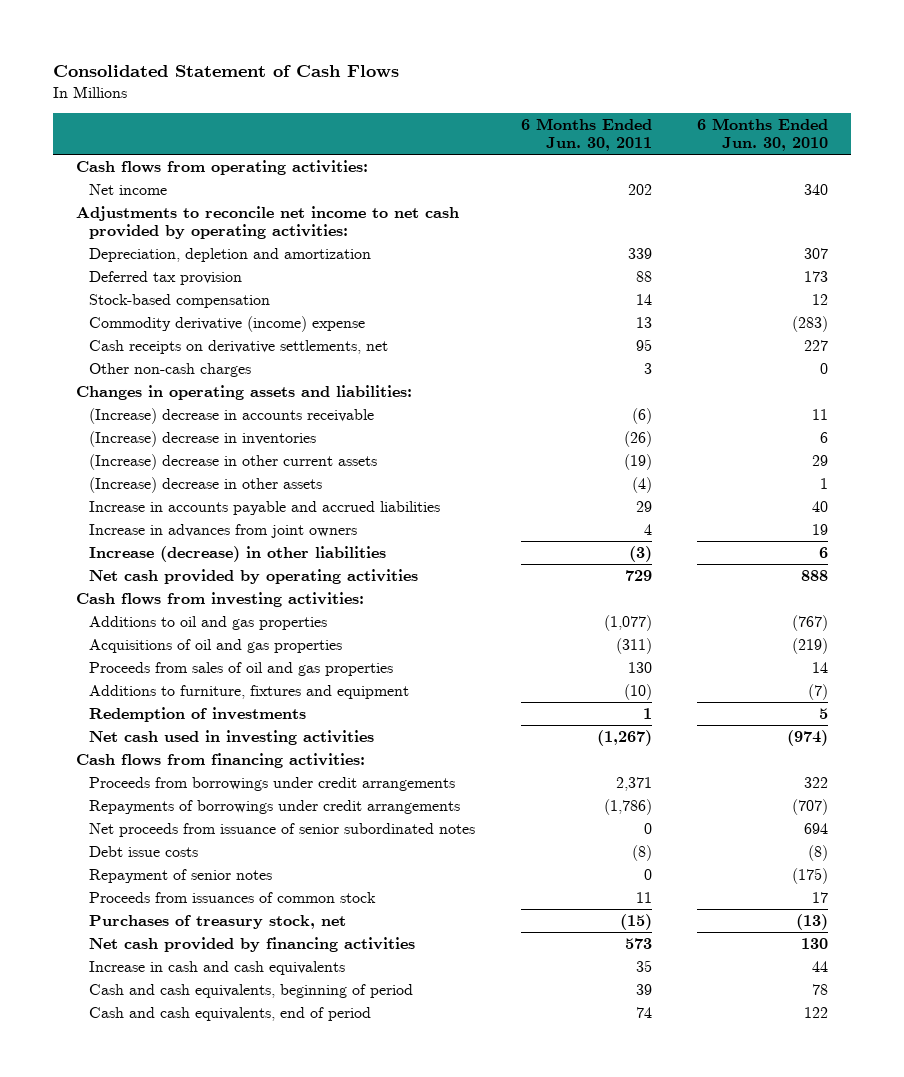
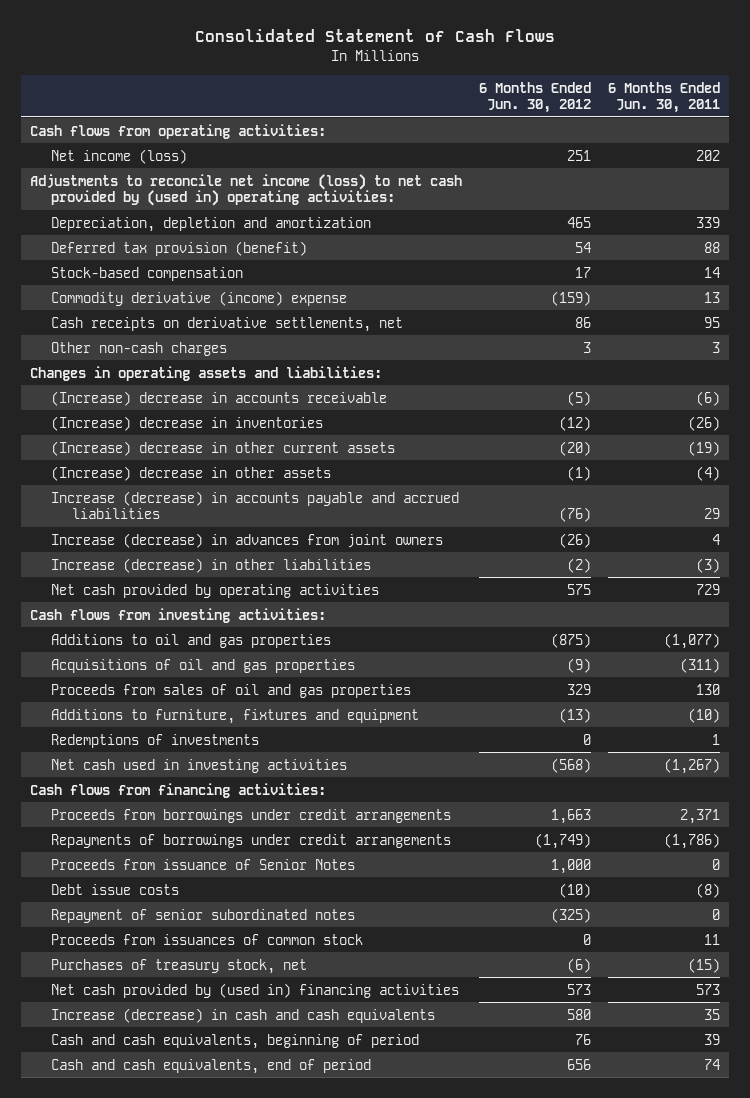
[697,118,829,152] 6 Months Ended Jun. 30, 2010 -> none
none -> [478,81,591,114] 6 Months Ended Jun. 30, 2012
[89,183,168,195] Net income -> [50,148,187,164] Net income (loss)
[76,205,460,239] Adjustments to reconcile net income to net cash provided by operating activities: -> [29,173,462,207] Adjustments to reconcile net income (loss) to net cash provided by (used in) operating activities:
[89,270,243,285] Deferred tax provision -> [50,240,307,256] Deferred tax provision (benefit)
[89,500,441,515] Increase in accounts payable and accrued liabilities -> [50,490,459,520] Increase (decrease) in accounts payable and accrued liabilities
[89,523,358,538] Increase in advances from joint owners -> [50,532,443,548] Increase (decrease) in advances from joint owners
[89,706,307,722] Redemption of investments -> [50,733,259,748] Redemptions of investments
[89,822,476,837] Net proceeds from issuance of senior subordinated notes -> [50,858,355,870] Proceeds from issuance of Senior Notes
[89,868,273,883] Repayment of senior notes -> [50,908,355,923] Repayment of senior subordinated notes
[89,936,416,952] Net cash provided by financing activities -> [50,982,459,998] Net cash provided by (used in) financing activities
[89,960,346,975] Increase in cash and cash equivalents -> [50,1007,435,1023] Increase (decrease) in cash and cash equivalents

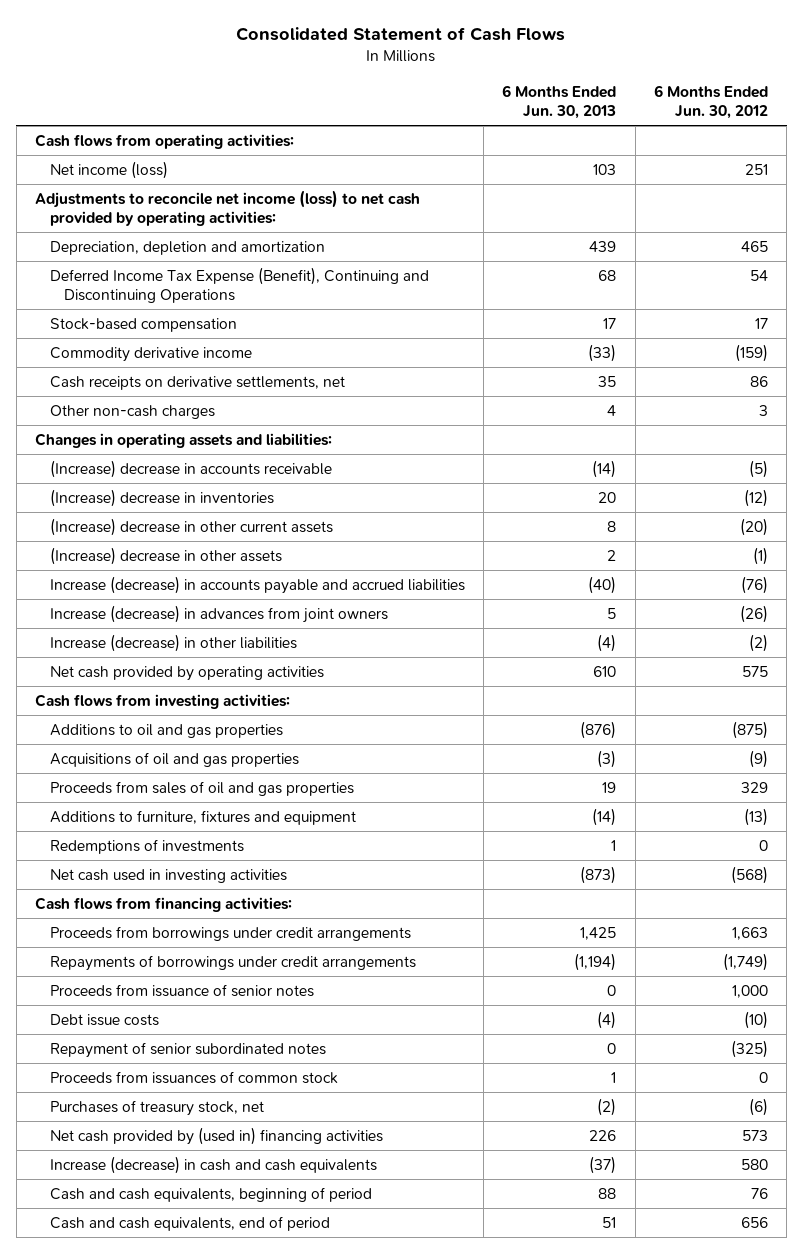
[608,81,721,114] 6 Months Ended Jun. 30, 2011 -> none
none -> [502,84,617,120] 6 Months Ended Jun. 30, 2013
[29,173,462,207] Adjustments to reconcile net income (loss) to net cash provided by (used in) operating activities: -> [35,189,421,227] Adjustments to reconcile net income (loss) to net cash provided by operating activities:
[50,240,307,256] Deferred tax provision (benefit) -> none
none -> [49,266,429,304] Deferred Income Tax Expense (Benefit), Continuing and Discontinuing Operations
[50,290,347,306] Commodity derivative (income) expense -> [49,346,252,362] Commodity derivative income
[50,858,355,870] Proceeds from issuance of Senior Notes -> [49,983,314,997] Proceeds from issuance of senior notes

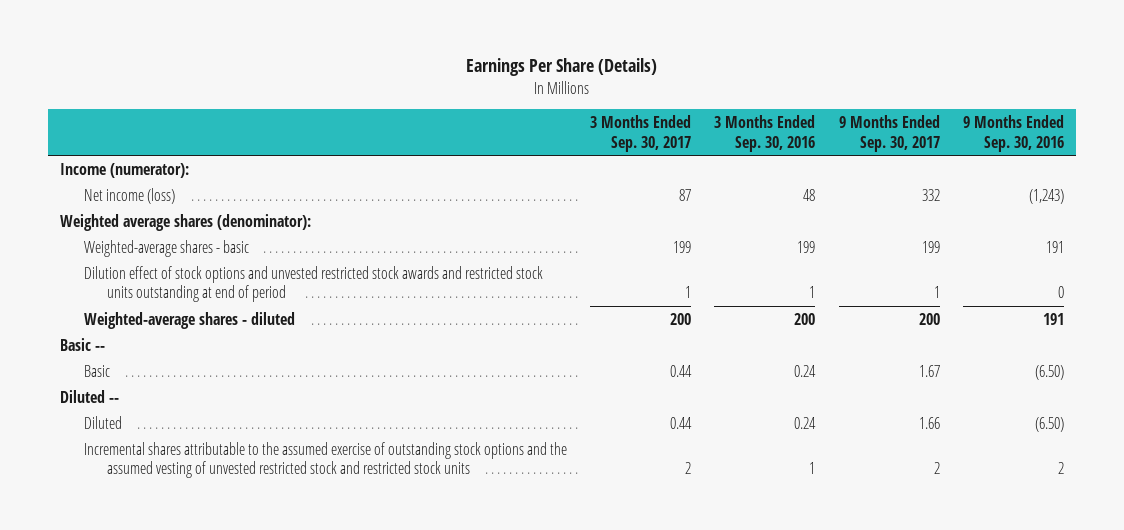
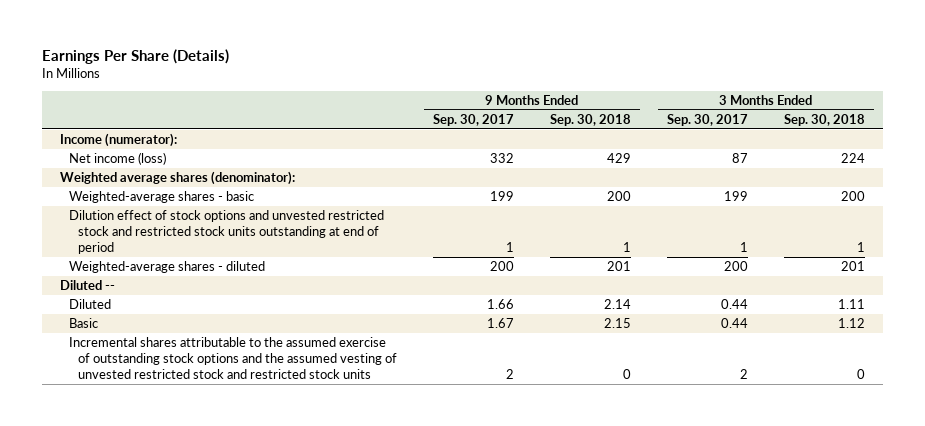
[714,114,816,152] 3 Months Ended Sep. 30, 2016 -> none
[963,114,1065,152] 9 Months Ended Sep. 30, 2016 -> none
none -> [549,113,631,126] Sep. 30, 2018
none -> [783,113,865,126] Sep. 30, 2018
[83,265,543,303] Dilution effect of stock options and unvested restricted stock awards and restricted stock units outstanding at end of period -> [69,209,385,254] Dilution effect of stock options and unvested restricted stock and restricted stock units outstanding at end of period
[59,337,105,351] Basic -- -> none
[83,364,110,377] Basic -> [69,317,99,328] Basic

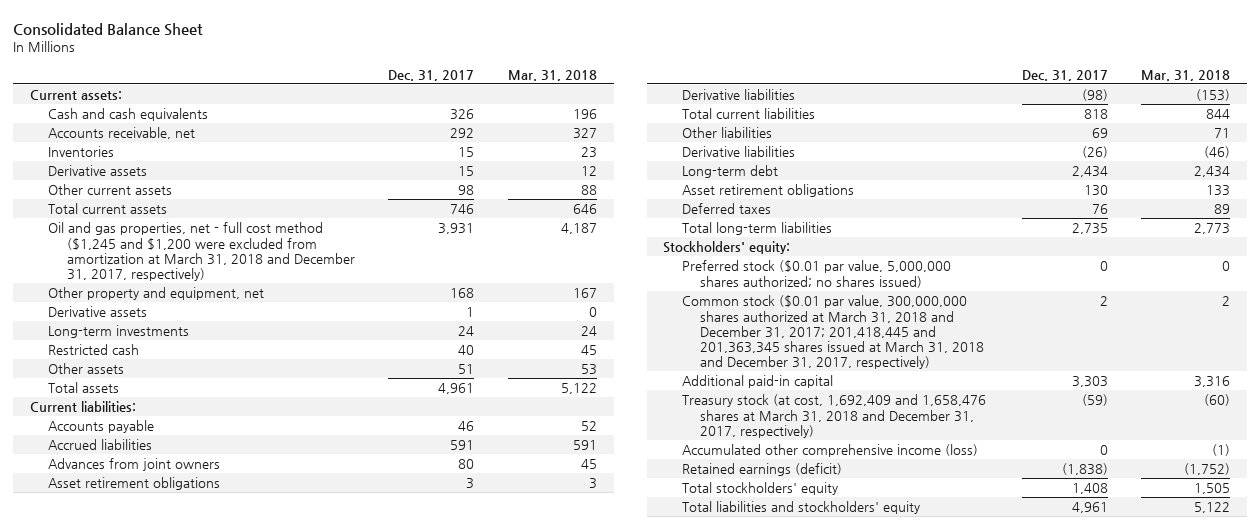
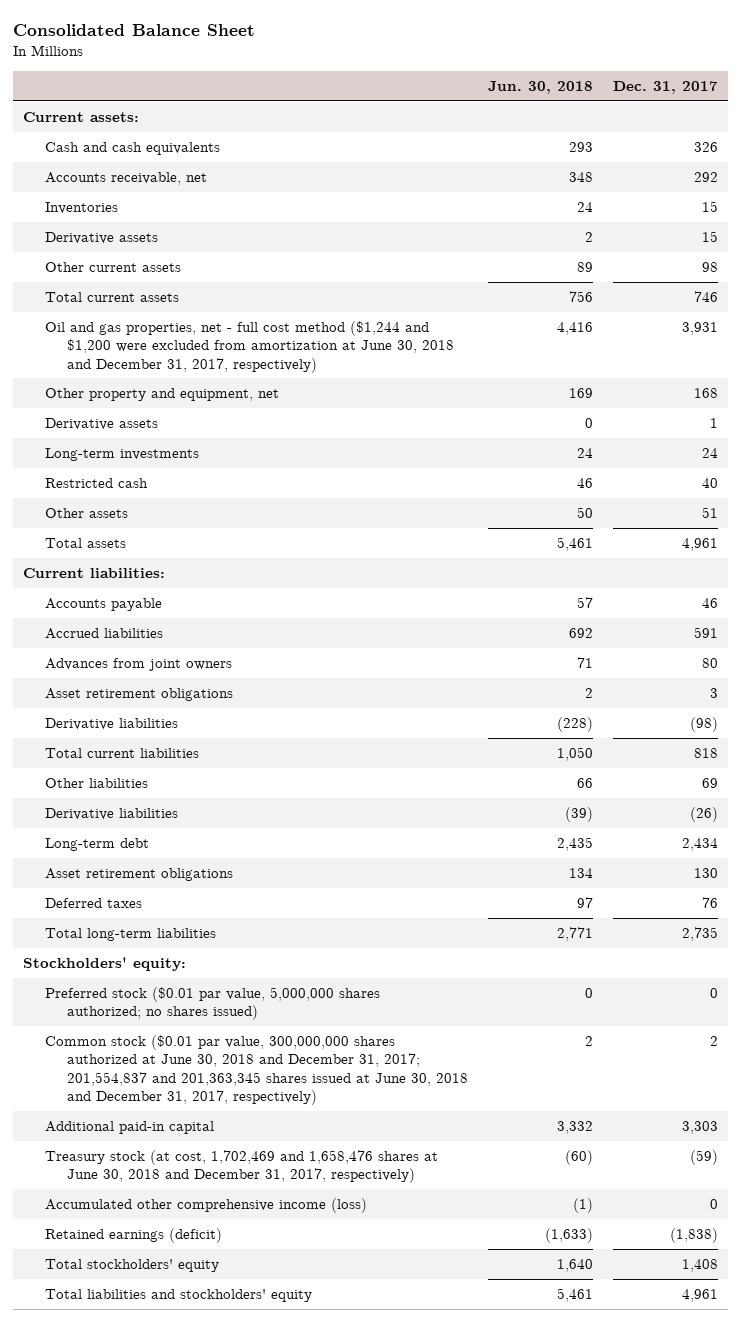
[507,69,597,81] Mar. 31, 2018 -> none
none -> [488,80,594,94] Jun. 30, 2018
[48,222,355,282] Oil and gas properties, net - full cost method ($1,245 and $1,200 were excluded from amortization at March 31, 2018 and December 31, 2017, respectively) -> [45,321,454,373] Oil and gas properties, net - full cost method ($1,244 and $1,200 were excluded from amortization at June 30, 2018 and December 31, 2017, respectively)
[681,295,985,370] Common stock ($0.01 par value, 300,000,000 shares authorized at March 31, 2018 and December 31, 2017; 201,418,445 and 201,363,345 shares issued at March 31, 2018 and December 31, 2017, respectively) -> [45,1035,468,1105] Common stock ($0.01 par value, 300,000,000 shares authorized at June 30, 2018 and December 31, 2017; 201,554,837 and 201,363,345 shares issued at June 30, 2018 and December 31, 2017, respectively)
[681,394,986,438] Treasury stock (at cost, 1,692,409 and 1,658,476 shares at March 31, 2018 and December 31, 2017, respectively) -> [45,1150,439,1184] Treasury stock (at cost, 1,702,469 and 1,658,476 shares at June 30, 2018 and December 31, 2017, respectively)

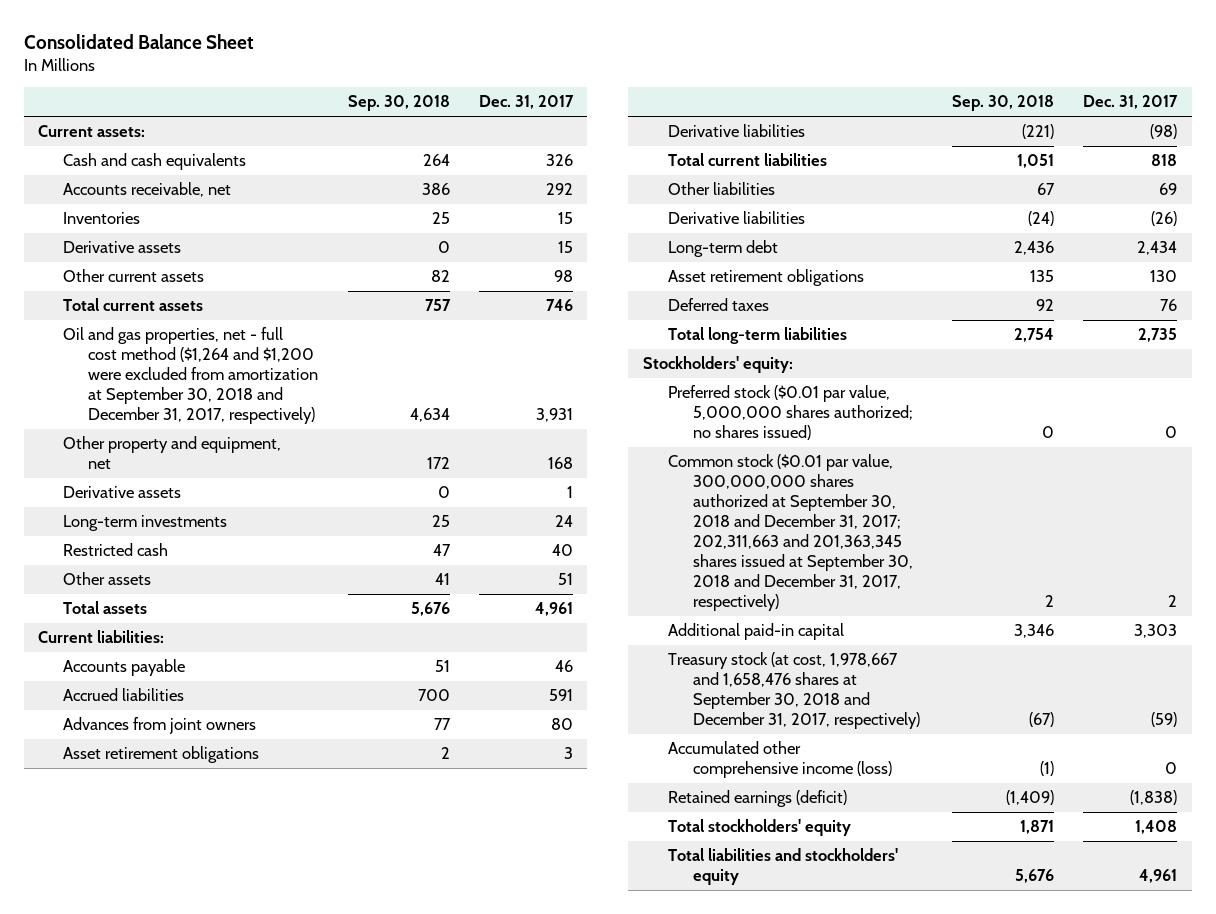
[488,80,594,94] Jun. 30, 2018 -> none
none -> [347,95,450,112] Sep. 30, 2018
[45,321,454,373] Oil and gas properties, net - full cost method ($1,244 and $1,200 were excluded from amortization at June 30, 2018 and December 31, 2017, respectively) -> [63,327,319,424] Oil and gas properties, net - full cost method ($1,264 and $1,200 were excluded from amortization at September 30, 2018 and December 31, 2017, respectively)
[45,1035,468,1105] Common stock ($0.01 par value, 300,000,000 shares authorized at June 30, 2018 and December 31, 2017; 201,554,837 and 201,363,345 shares issued at June 30, 2018 and December 31, 2017, respectively) -> [667,454,914,611] Common stock ($0.01 par value, 300,000,000 shares authorized at September 30, 2018 and December 31, 2017; 202,311,663 and 201,363,345 shares issued at September 30, 2018 and December 31, 2017, respectively)
[45,1150,439,1184] Treasury stock (at cost, 1,702,469 and 1,658,476 shares at June 30, 2018 and December 31, 2017, respectively) -> [667,652,921,729] Treasury stock (at cost, 1,978,667 and 1,658,476 shares at September 30, 2018 and December 31, 2017, respectively)

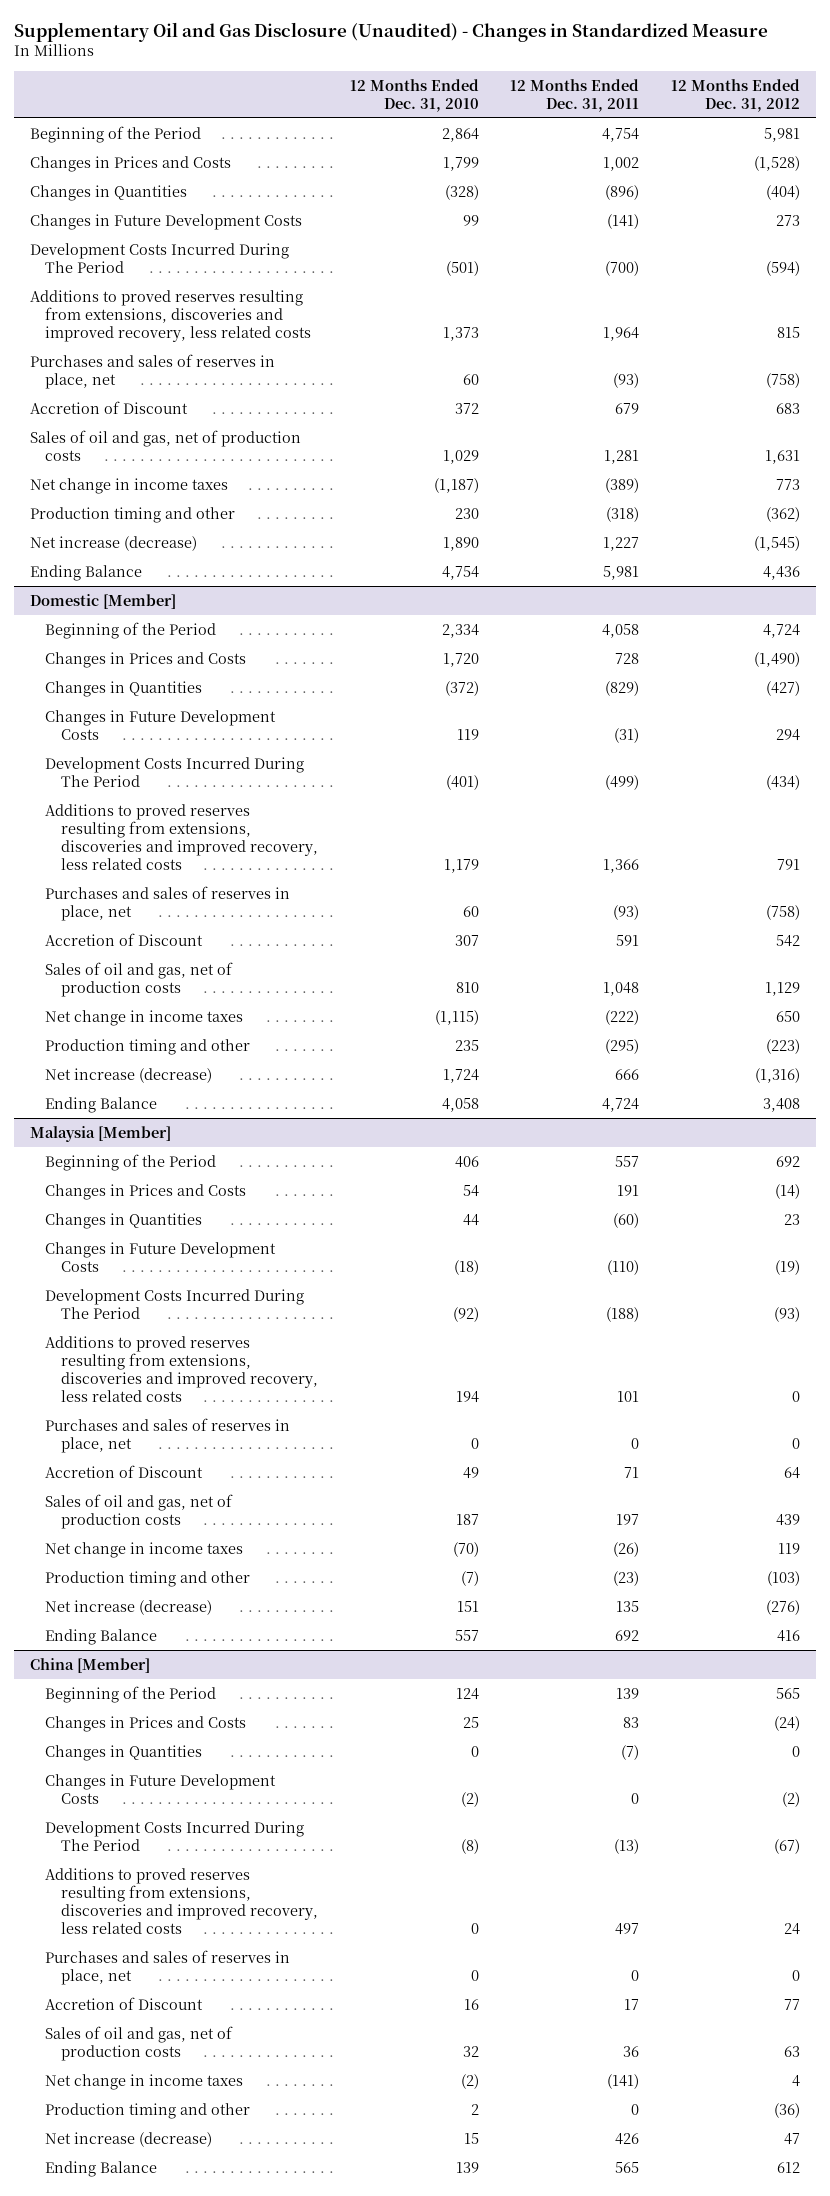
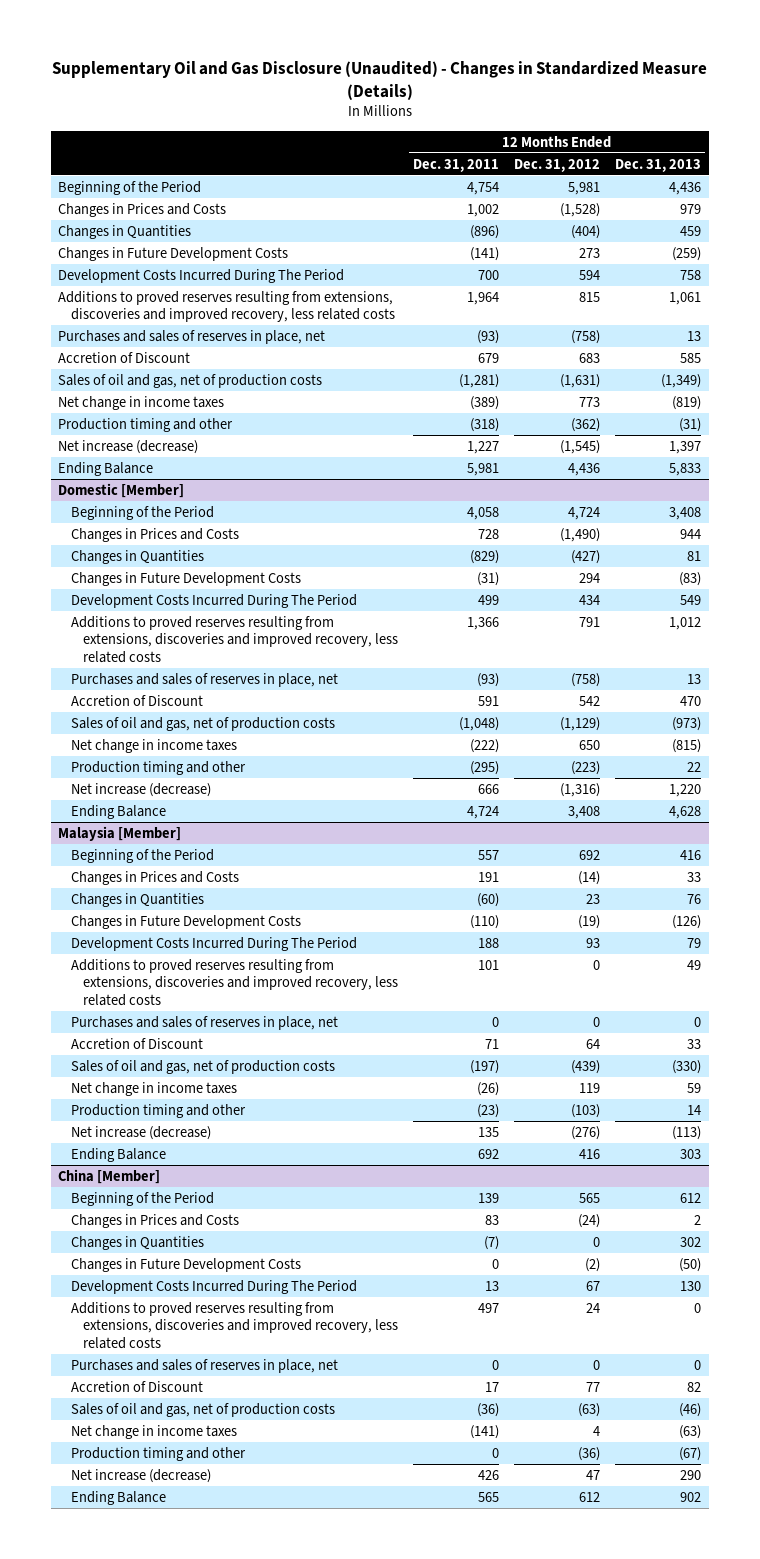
[14,21,769,42] Supplementary Oil and Gas Disclosure (Unaudited) - Changes in Standardized Measure -> [51,60,707,100] Supplementary Oil and Gas Disclosure (Unaudited) - Changes in Standardized Measure (Details)
[349,78,479,112] 12 Months Ended Dec. 31, 2010 -> none
none -> [615,158,702,172] Dec. 31, 2013
[605,260,640,276] (700) -> [477,269,499,280] 700
[765,260,800,276] (594) -> [579,269,601,280] 594
[604,449,640,464] 1,281 -> [458,373,499,388] (1,281)
[764,449,800,464] 1,631 -> [560,373,601,388] (1,631)
[605,774,640,790] (499) -> [477,594,499,605] 499
[765,774,800,790] (434) -> [579,594,601,605] 434
[603,981,640,996] 1,048 -> [458,716,499,731] (1,048)
[764,981,800,996] 1,129 -> [560,716,601,731] (1,129)
[606,1306,640,1322] (188) -> [477,937,499,948] 188
[773,1306,800,1322] (93) -> [586,937,601,948] 93
[616,1513,640,1525] 197 -> [469,1059,499,1074] (197)
[775,1513,800,1526] 439 -> [571,1059,601,1074] (439)
[614,1838,640,1854] (13) -> [484,1280,499,1291] 13
[773,1838,800,1854] (67) -> [586,1280,601,1291] 67
[623,2045,640,2057] 36 -> [476,1402,499,1417] (36)
[783,2045,800,2057] 63 -> [578,1402,601,1417] (63)

